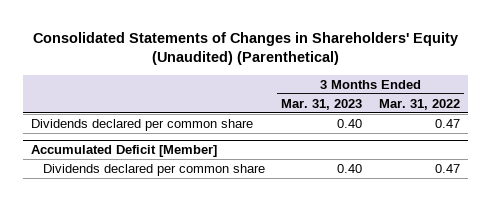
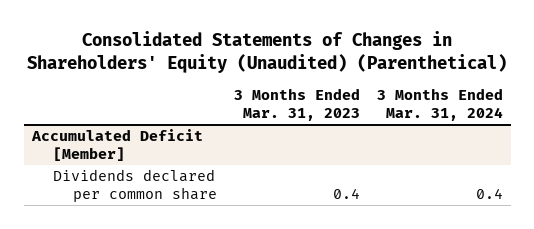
[379,98,461,110] Mar. 31, 2022 -> none
none -> [376,88,503,122] 3 Months Ended Mar. 31, 2024
[30,118,253,131] Dividends declared per common share -> none
[337,163,363,173] 0.40 -> [332,188,360,200] 0.4

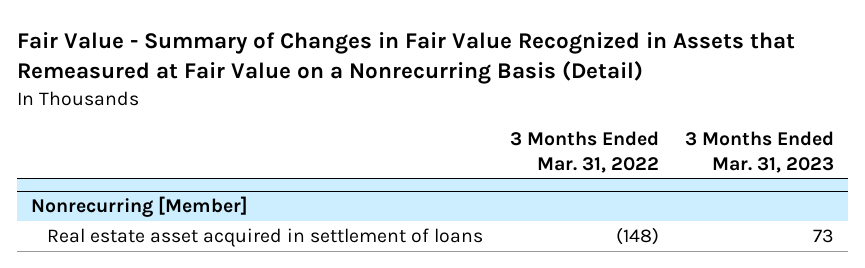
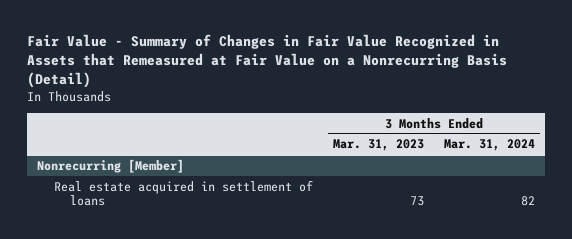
[509,131,659,173] 3 Months Ended Mar. 31, 2022 -> none
none -> [444,139,536,152] Mar. 31, 2024
[46,228,483,248] Real estate asset acquired in settlement of loans -> [53,179,313,207] Real estate acquired in settlement of loans

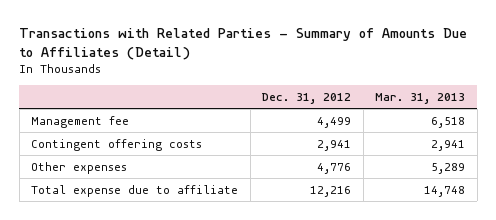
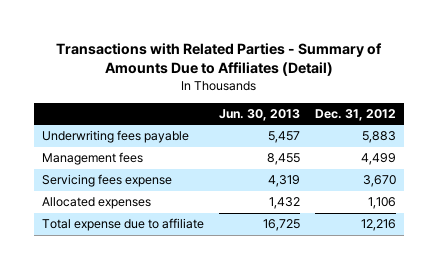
[375,92,466,104] Mar. 31, 2013 -> none
none -> [218,109,300,122] Jun. 30, 2013
[31,138,203,151] Contingent offering costs -> none
none -> [41,130,189,144] Underwriting fees payable
[31,115,130,128] Management fee -> [41,152,143,166] Management fees
none -> [41,174,172,188] Servicing fees expense
[31,161,128,174] Other expenses -> [41,197,151,210] Allocated expenses
[317,162,352,174] 4,776 -> [368,197,397,210] 1,106

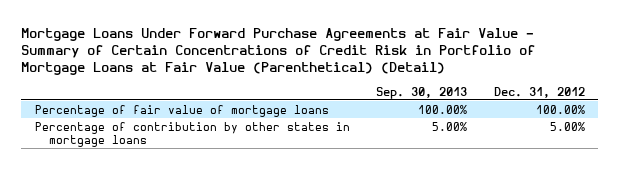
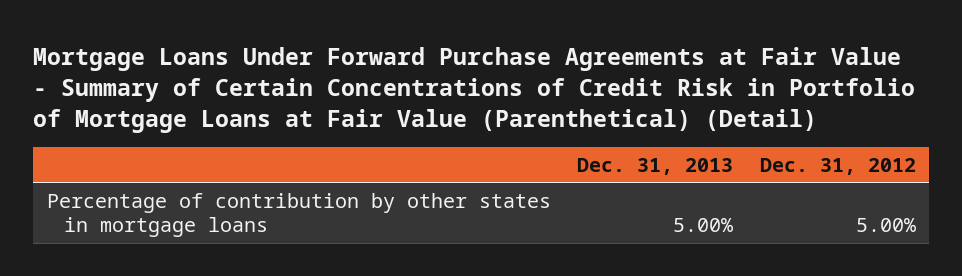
[376,86,468,99] Sep. 30, 2013 -> none
none -> [577,157,734,175] Dec. 31, 2013
[34,104,329,117] Percentage of fair value of mortgage loans -> none

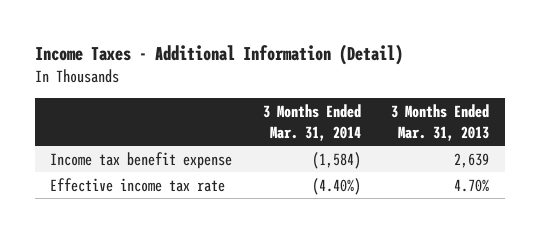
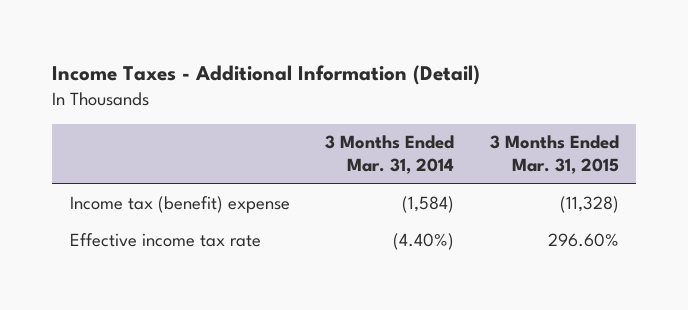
[391,104,490,141] 3 Months Ended Mar. 31, 2013 -> none
none -> [489,135,619,174] 3 Months Ended Mar. 31, 2015
[50,151,233,169] Income tax benefit expense -> [69,195,290,213] Income tax (benefit) expense

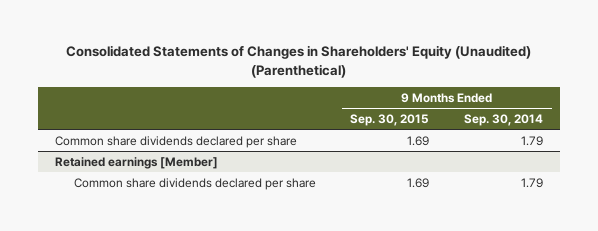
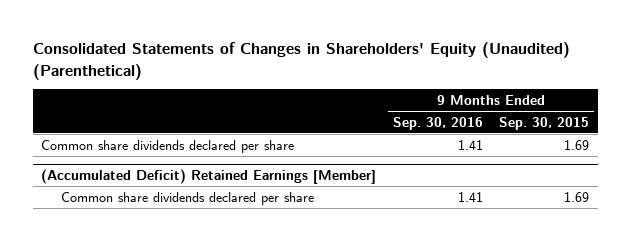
[464,114,544,127] Sep. 30, 2014 -> none
none -> [392,116,483,130] Sep. 30, 2016
[54,156,218,169] Retained earnings [Member] -> [40,168,376,184] (Accumulated Deficit) Retained Earnings [Member]

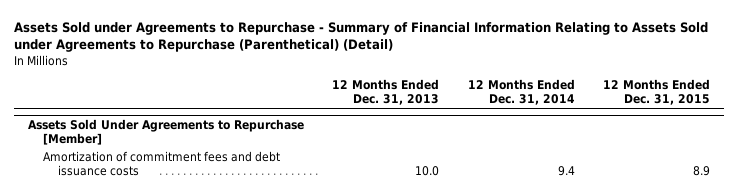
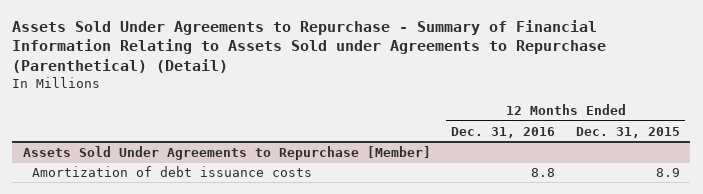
[13,21,708,53] Assets Sold under Agreements to Repurchase - Summary of Financial Information Relating to Assets Sold under Agreements to Repurchase (Parenthetical) (Detail) -> [12,19,607,73] Assets Sold Under Agreements to Repurchase - Summary of Financial Information Relating to Assets Sold under Agreements to Repurchase (Parenthetical) (Detail)
[332,79,440,106] 12 Months Ended Dec. 31, 2013 -> none
[467,79,575,106] 12 Months Ended Dec. 31, 2014 -> none
none -> [451,126,556,138] Dec. 31, 2016
[42,151,280,177] Amortization of commitment fees and debt issuance costs -> [32,165,313,177] Amortization of debt issuance costs

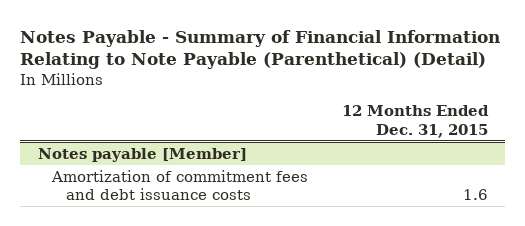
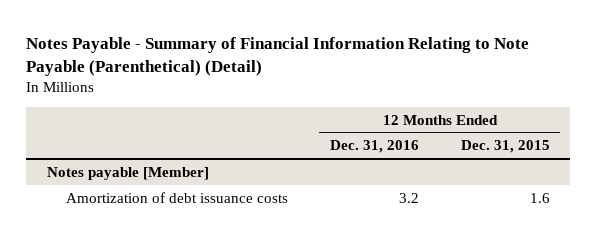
none -> [329,140,419,154] Dec. 31, 2016
[50,169,308,201] Amortization of commitment fees and debt issuance costs -> [66,191,289,203] Amortization of debt issuance costs

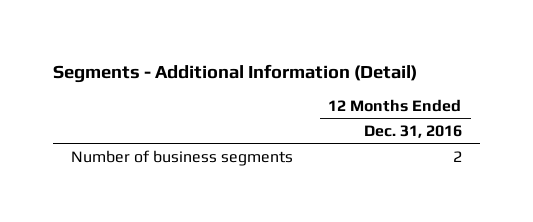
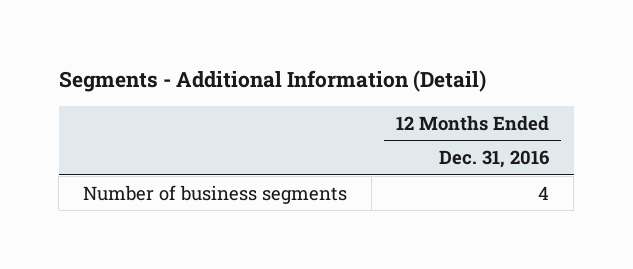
[452,150,462,162] 2 -> [538,185,550,200] 4

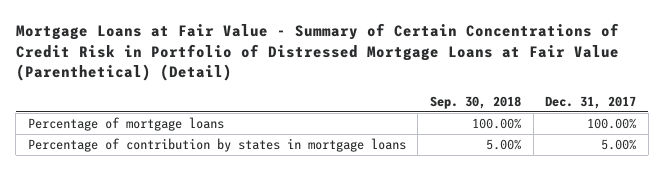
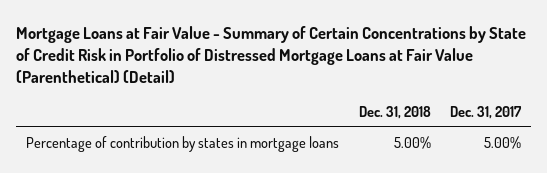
[15,23,619,82] Mortgage Loans at Fair Value - Summary of Certain Concentrations of Credit Risk in Portfolio of Distressed Mortgage Loans at Fair Value (Parenthetical) (Detail) -> [16,25,527,84] Mortgage Loans at Fair Value - Summary of Certain Concentrations by State of Credit Risk in Portfolio of Distressed Mortgage Loans at Fair Value (Parenthetical) (Detail)
[429,95,521,109] Sep. 30, 2018 -> none
none -> [358,106,431,120] Dec. 31, 2018
[27,117,224,132] Percentage of mortgage loans -> none

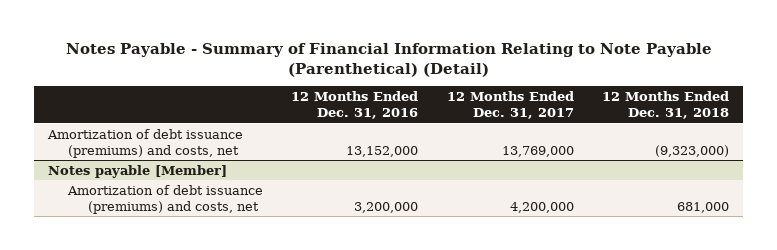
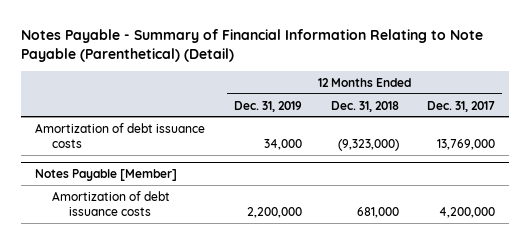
[291,91,419,120] 12 Months Ended Dec. 31, 2016 -> none
none -> [234,100,303,112] Dec. 31, 2019
[47,128,244,158] Amortization of debt issuance (premiums) and costs, net -> [35,122,206,148] Amortization of debt issuance costs
[48,164,228,178] Notes payable [Member] -> [35,169,178,182] Notes Payable [Member]
[66,184,263,214] Amortization of debt issuance (premiums) and costs, net -> [52,190,171,216] Amortization of debt issuance costs

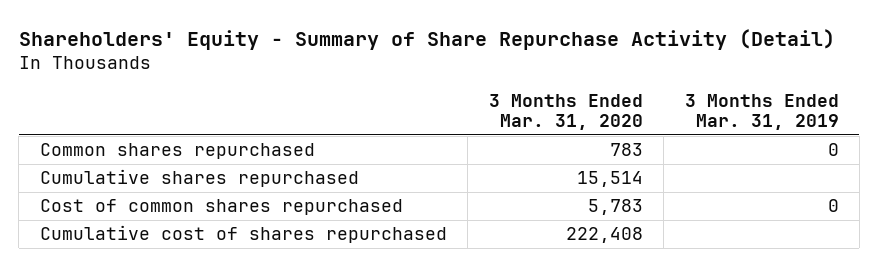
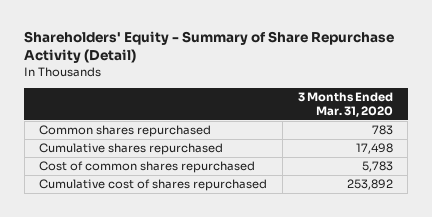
[684,93,839,131] 3 Months Ended Mar. 31, 2019 -> none
[576,171,643,188] 15,514 -> [355,143,393,155] 17,498
[565,227,643,244] 222,408 -> [346,179,393,191] 253,892

